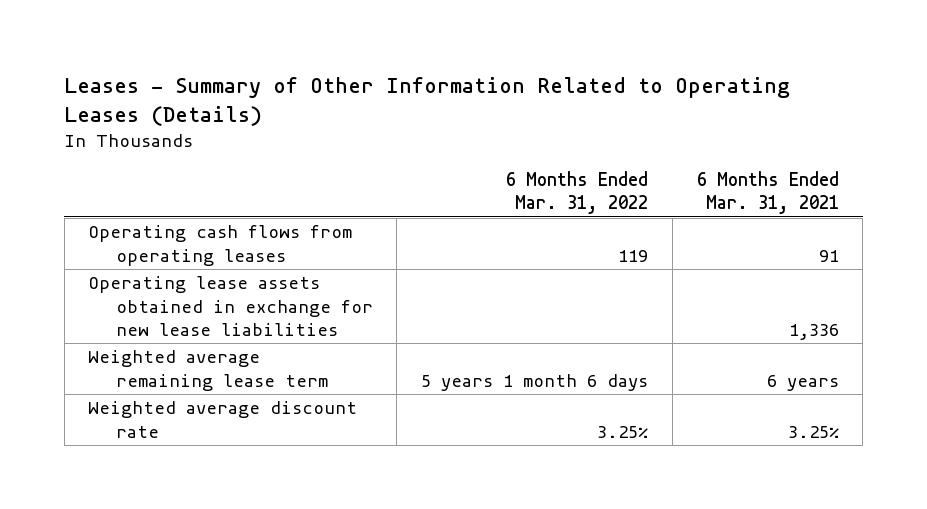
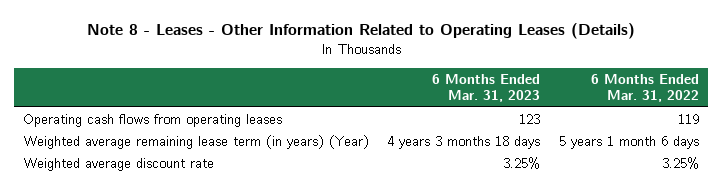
[64,77,791,126] Leases - Summary of Other Information Related to Operating Leases (Details) -> [86,23,635,40] Note 8 - Leases - Other Information Related to Operating Leases (Details)
[696,170,839,214] 6 Months Ended Mar. 31, 2021 -> none
none -> [432,73,541,103] 6 Months Ended Mar. 31, 2023
[88,276,373,336] Operating lease assets obtained in exchange for new lease liabilities -> none
[88,350,328,391] Weighted average remaining lease term -> [22,134,369,149] Weighted average remaining lease term (in years) (Year)

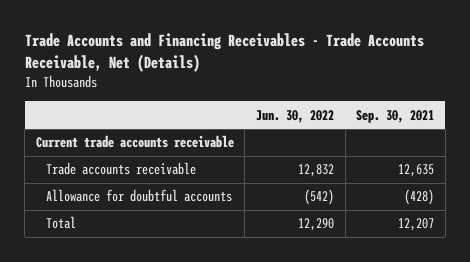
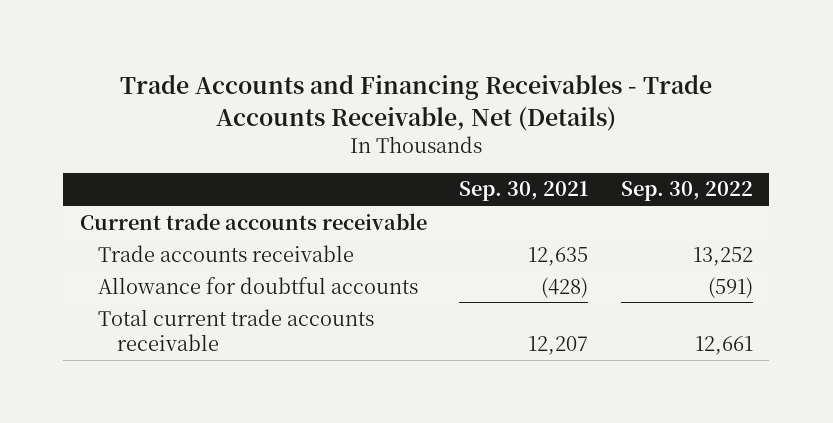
[256,109,335,123] Jun. 30, 2022 -> none
none -> [620,181,753,202] Sep. 30, 2022
[46,216,77,230] Total -> [98,308,375,351] Total current trade accounts receivable

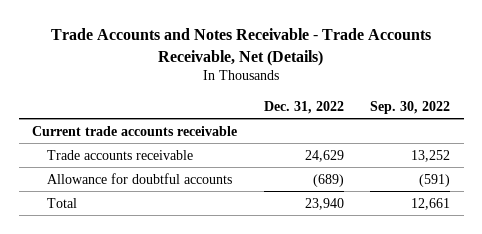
[120,74,713,131] Trade Accounts and Financing Receivables - Trade Accounts Receivable, Net (Details) -> [51,28,432,66] Trade Accounts and Notes Receivable - Trade Accounts Receivable, Net (Details)
[459,181,589,202] Sep. 30, 2021 -> none
none -> [263,100,344,114] Dec. 31, 2022
[98,308,375,351] Total current trade accounts receivable -> [47,197,78,208] Total

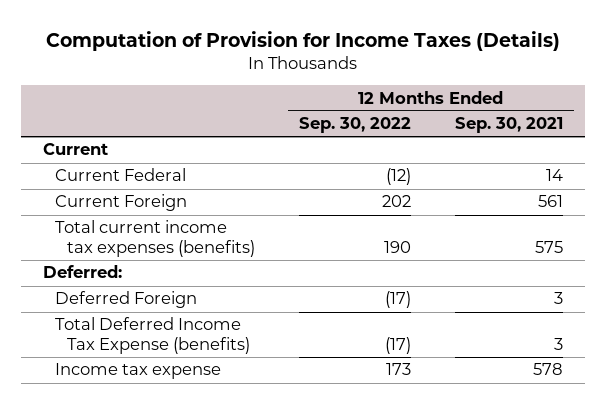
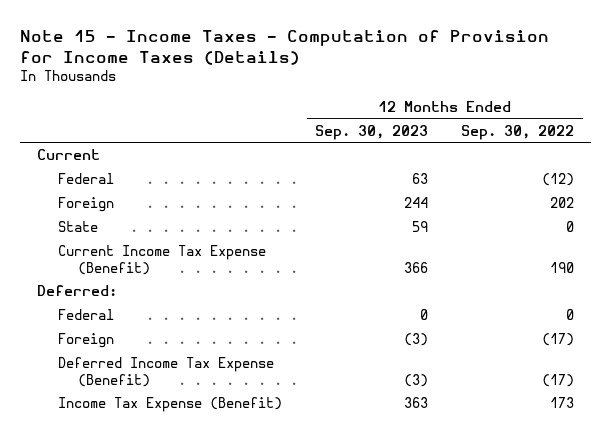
[46,30,561,51] Computation of Provision for Income Taxes (Details) -> [20,29,550,65] Note 15 - Income Taxes - Computation of Provision for Income Taxes (Details)
[455,117,564,134] Sep. 30, 2021 -> none
none -> [314,124,428,140] Sep. 30, 2023
[55,168,187,182] Current Federal -> [57,173,114,185] Federal
[55,194,188,212] Current Foreign -> [57,197,114,213] Foreign
none -> [57,221,98,233] State
[55,220,256,258] Total current income tax expenses (benefits) -> [57,245,266,275] Current Income Tax Expense (Benefit)
none -> [57,309,114,321] Federal
[55,291,198,309] Deferred Foreign -> [57,333,114,349] Foreign
[55,317,251,355] Total Deferred Income Tax Expense (benefits) -> [57,357,274,387] Deferred Income Tax Expense (Benefit)
[55,363,222,380] Income tax expense -> [57,397,282,413] Income Tax Expense (Benefit)

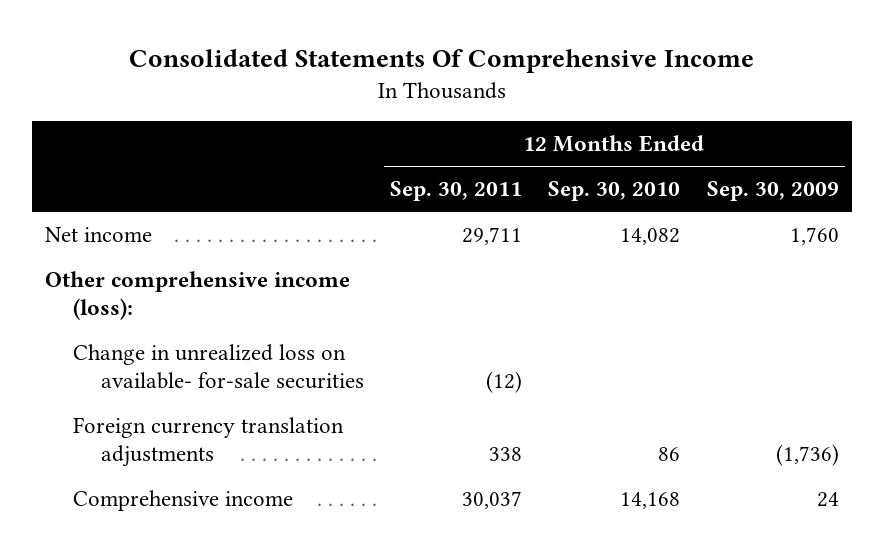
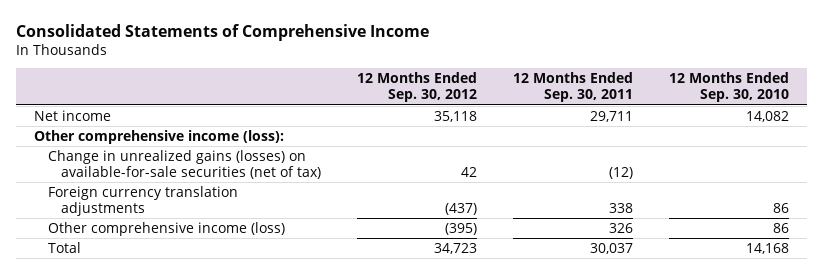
[128,49,754,74] Consolidated Statements Of Comprehensive Income -> [16,24,430,42] Consolidated Statements of Comprehensive Income
[706,181,839,202] Sep. 30, 2009 -> none
none -> [357,72,478,103] 12 Months Ended Sep. 30, 2012
[73,343,365,389] Change in unrealized loss on available- for-sale securities -> [47,149,322,179] Change in unrealized gains (losses) on available-for-sale securities (net of tax)
none -> [47,221,285,236] Other comprehensive income (loss)
[73,489,294,511] Comprehensive income -> [47,241,81,253] Total

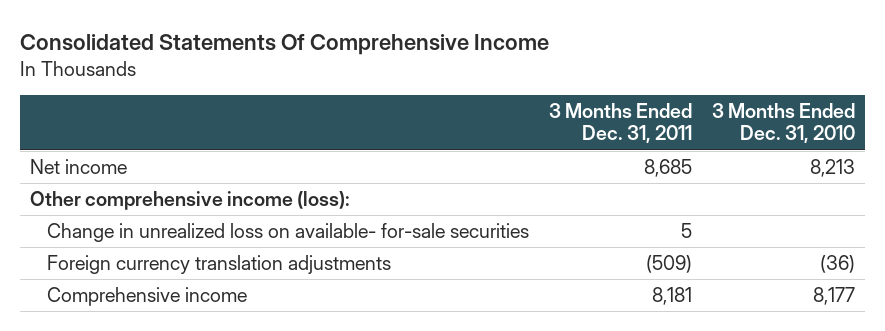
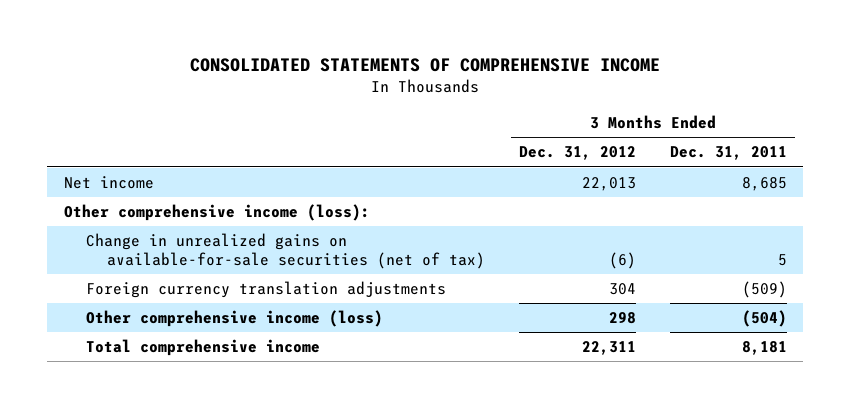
[19,33,549,55] Consolidated Statements Of Comprehensive Income -> [190,58,661,73] CONSOLIDATED STATEMENTS OF COMPREHENSIVE INCOME
[712,103,856,144] 3 Months Ended Dec. 31, 2010 -> none
none -> [519,146,637,161] Dec. 31, 2012
[46,223,529,243] Change in unrealized loss on available- for-sale securities -> [85,233,486,270] Change in unrealized gains on available-for-sale securities (net of tax)
none -> [85,310,383,328] Other comprehensive income (loss)
[46,287,247,307] Comprehensive income -> [85,339,320,357] Total comprehensive income

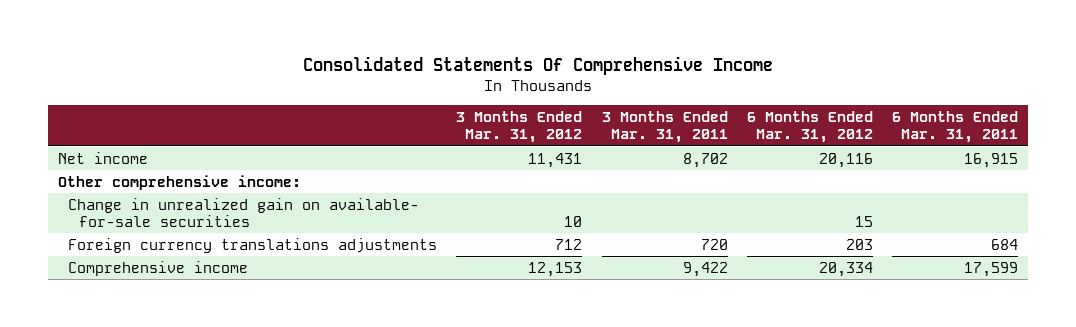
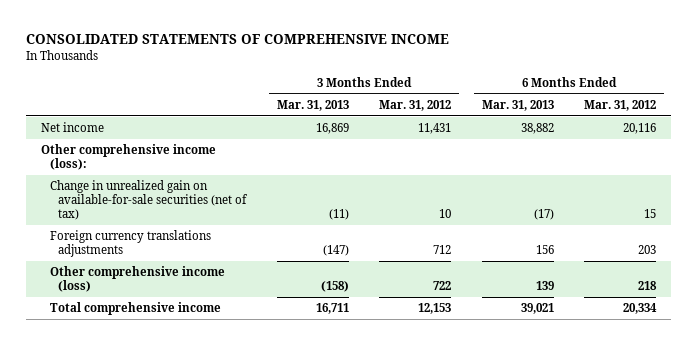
[303,55,774,75] Consolidated Statements Of Comprehensive Income -> [25,33,449,44] CONSOLIDATED STATEMENTS OF COMPREHENSIVE INCOME
[601,111,728,144] 3 Months Ended Mar. 31, 2011 -> none
[892,111,1019,144] 6 Months Ended Mar. 31, 2011 -> none
none -> [276,99,349,111] Mar. 31, 2013
none -> [481,99,554,111] Mar. 31, 2013
[57,174,301,190] Other comprehensive income: -> [41,144,217,170] Other comprehensive income (loss):
[68,197,420,227] Change in unrealized gain on available- for-sale securities -> [49,180,249,220] Change in unrealized gain on available-for-sale securities (net of tax)
none -> [49,266,225,292] Other comprehensive income (loss)
[68,260,249,276] Comprehensive income -> [49,302,221,316] Total comprehensive income

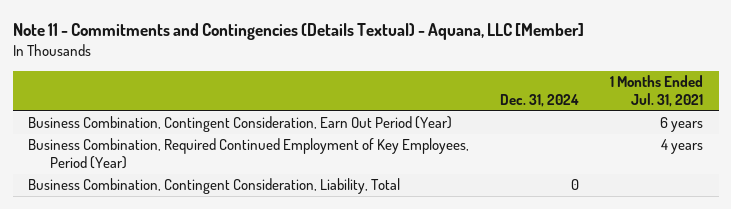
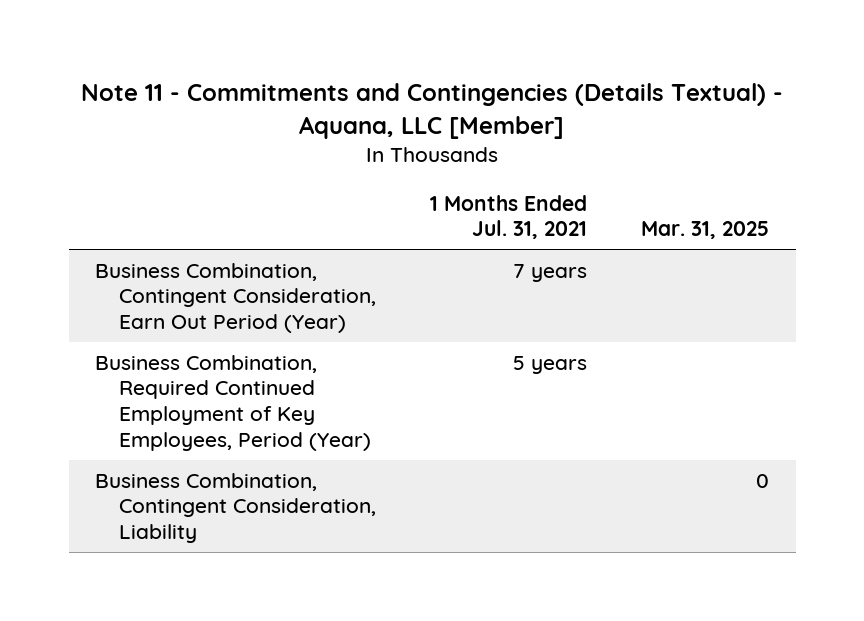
[500,94,580,108] Dec. 31, 2024 -> none
none -> [640,221,769,240] Mar. 31, 2025
[660,117,704,133] 6 years -> [513,263,588,282] 7 years
[661,139,704,155] 4 years -> [513,355,588,374] 5 years
[28,178,401,195] Business Combination, Contingent Consideration, Liability, Total -> [95,472,377,544] Business Combination, Contingent Consideration, Liability

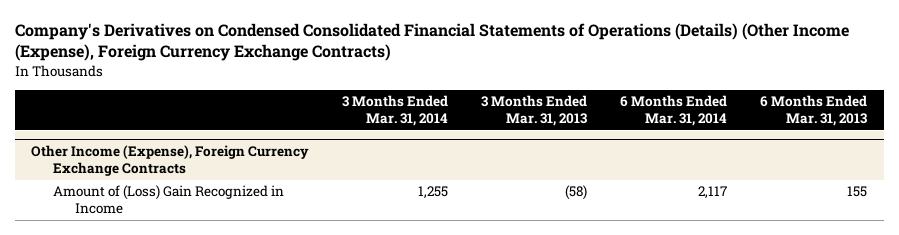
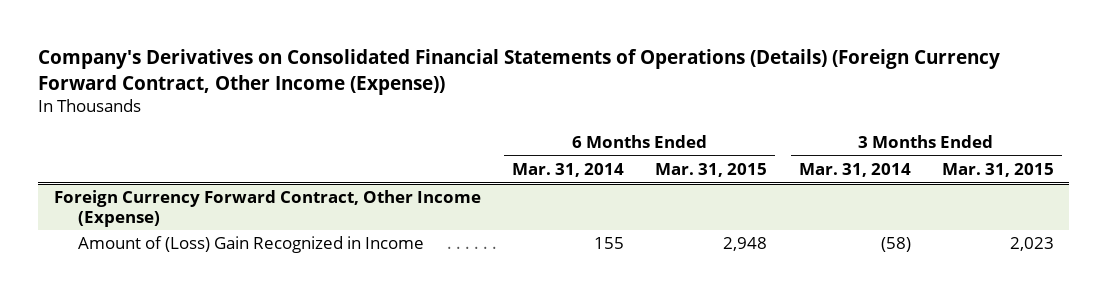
[14,23,849,62] Company's Derivatives on Condensed Consolidated Financial Statements of Operations (Details) (Other Income (Expense), Foreign Currency Exchange Contracts) -> [38,49,1001,95] Company's Derivatives on Consolidated Financial Statements of Operations (Details) (Foreign Currency Forward Contract, Other Income (Expense))
[481,95,588,127] 3 Months Ended Mar. 31, 2013 -> none
[760,95,868,127] 6 Months Ended Mar. 31, 2013 -> none
none -> [655,163,768,178] Mar. 31, 2015
none -> [941,163,1054,178] Mar. 31, 2015
[31,144,310,176] Other Income (Expense), Foreign Currency Exchange Contracts -> [54,190,482,227] Foreign Currency Forward Contract, Other Income (Expense)
[418,186,449,200] 1,255 -> [880,237,911,253] (58)
[698,186,728,200] 2,117 -> [594,237,625,250] 155

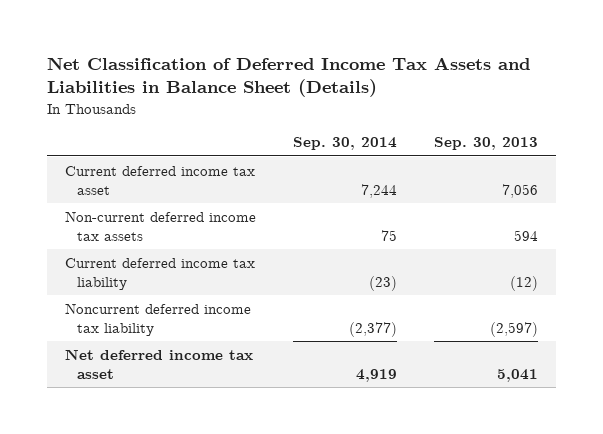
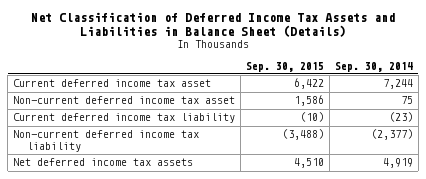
[433,137,538,151] Sep. 30, 2013 -> none
none -> [245,61,324,72] Sep. 30, 2015
[65,210,257,241] Non-current deferred income tax assets -> [12,96,235,105] Non-current deferred income tax asset
[65,302,252,336] Noncurrent deferred income tax liability -> [12,130,199,152] Non-current deferred income tax liability
[65,348,254,379] Net deferred income tax asset -> [12,158,193,167] Net deferred income tax assets

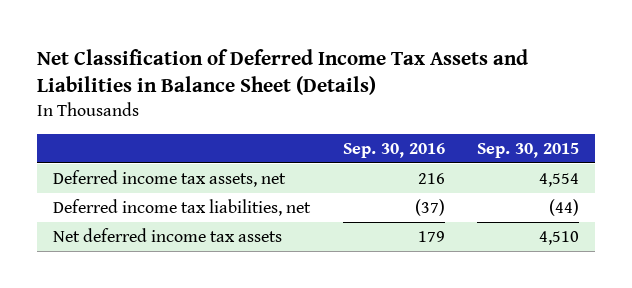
[334,61,413,72] Sep. 30, 2014 -> none
none -> [342,142,445,158] Sep. 30, 2016
[12,79,211,88] Current deferred income tax asset -> none
[12,113,235,124] Current deferred income tax liability -> none
[12,96,235,105] Non-current deferred income tax asset -> [53,169,287,187] Deferred income tax assets, net
[293,95,324,107] 1,586 -> [538,172,579,187] 4,554
[12,130,199,152] Non-current deferred income tax liability -> [53,198,312,216] Deferred income tax liabilities, net
[281,129,324,141] (3,488) -> [548,198,579,216] (44)

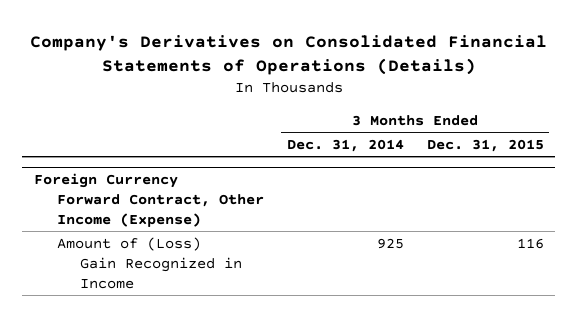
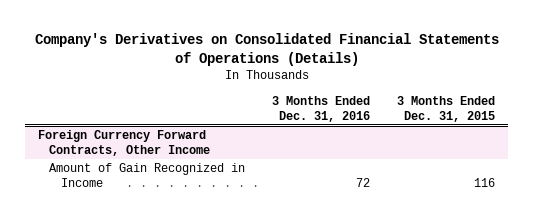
[286,138,404,152] Dec. 31, 2014 -> none
none -> [272,96,371,122] 3 Months Ended Dec. 31, 2016
[33,172,265,228] Foreign Currency Forward Contract, Other Income (Expense) -> [38,130,211,156] Foreign Currency Forward Contracts, Other Income
[57,236,243,289] Amount of (Loss) Gain Recognized in Income -> [49,163,246,187] Amount of Gain Recognized in Income

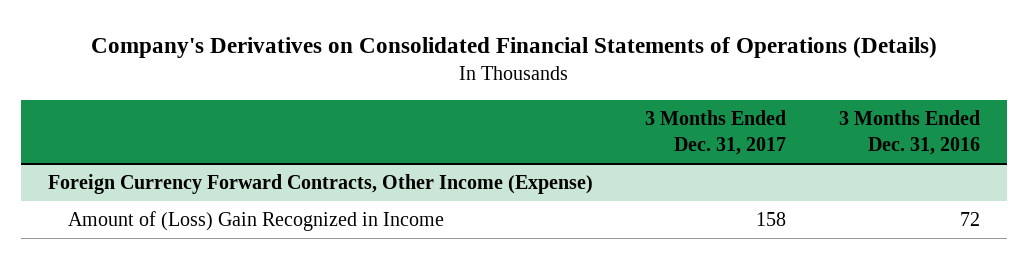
[396,96,495,122] 3 Months Ended Dec. 31, 2015 -> none
none -> [645,110,787,156] 3 Months Ended Dec. 31, 2017
[38,130,211,156] Foreign Currency Forward Contracts, Other Income -> [47,174,593,195] Foreign Currency Forward Contracts, Other Income (Expense)
[49,163,246,187] Amount of Gain Recognized in Income -> [68,211,445,232] Amount of (Loss) Gain Recognized in Income

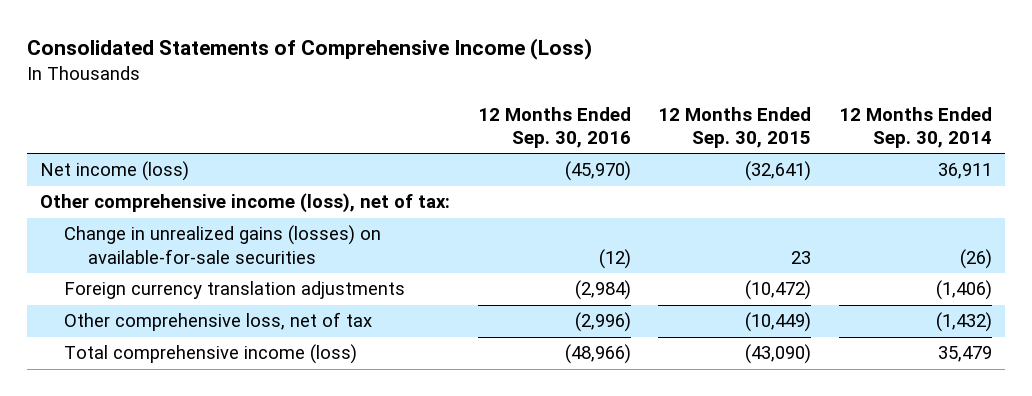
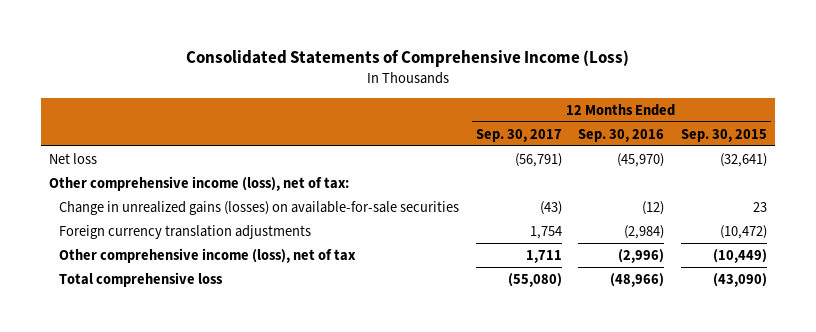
[838,106,992,149] 12 Months Ended Sep. 30, 2014 -> none
none -> [475,128,562,142] Sep. 30, 2017
[40,161,190,182] Net income (loss) -> [48,152,97,164] Net loss
[64,312,373,332] Other comprehensive loss, net of tax -> [59,247,357,263] Other comprehensive income (loss), net of tax
[64,344,358,365] Total comprehensive income (loss) -> [59,271,224,287] Total comprehensive loss

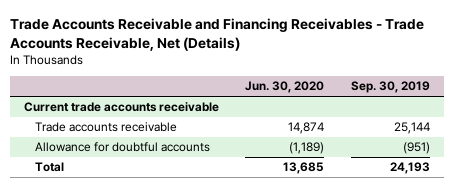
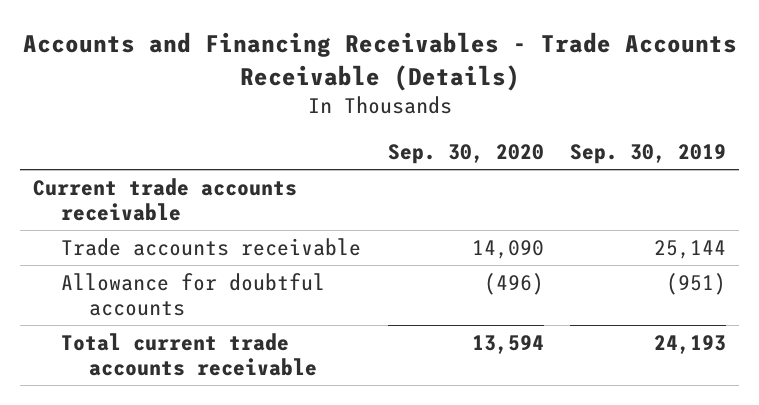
[10,17,425,51] Trade Accounts Receivable and Financing Receivables - Trade Accounts Receivable, Net (Details) -> [22,32,737,91] Accounts and Financing Receivables - Trade Accounts Receivable (Details)
[245,81,325,94] Jun. 30, 2020 -> none
none -> [387,143,544,164] Sep. 30, 2020
[34,162,64,173] Total -> [61,333,318,376] Total current trade accounts receivable

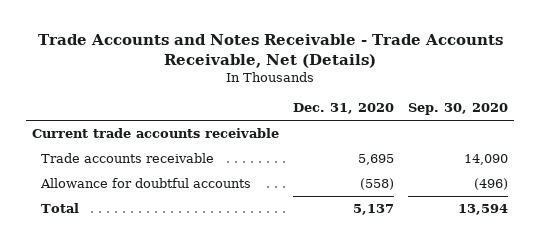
[22,32,737,91] Accounts and Financing Receivables - Trade Accounts Receivable (Details) -> [37,34,503,68] Trade Accounts and Notes Receivable - Trade Accounts Receivable, Net (Details)
[569,143,726,164] Sep. 30, 2019 -> none
none -> [292,103,394,115] Dec. 31, 2020
[61,333,318,376] Total current trade accounts receivable -> [41,203,80,214] Total

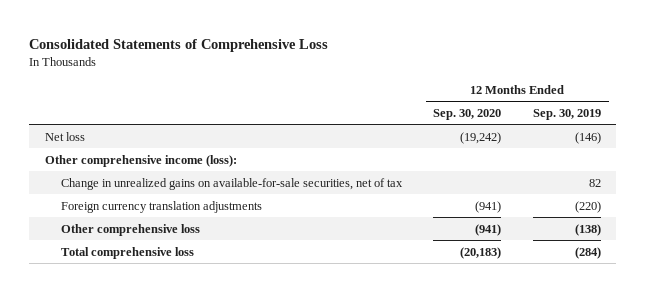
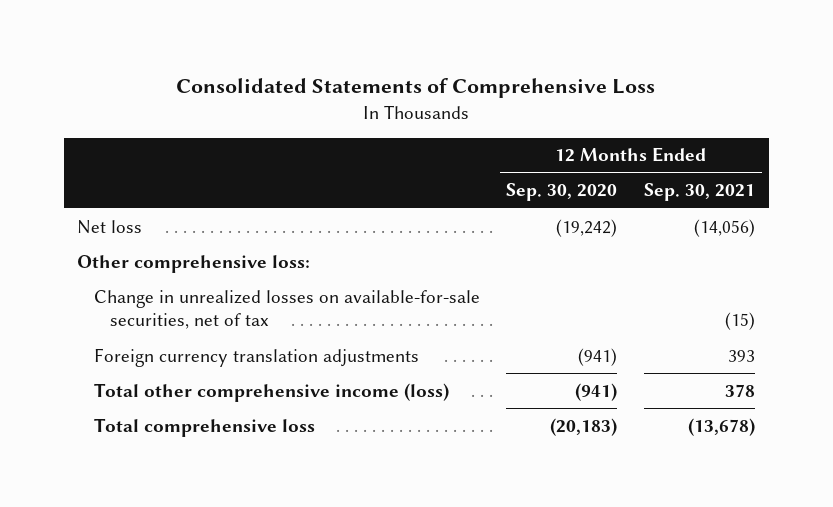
[532,109,601,121] Sep. 30, 2019 -> none
none -> [644,183,756,202] Sep. 30, 2021
[44,154,237,167] Other comprehensive income (loss): -> [77,254,311,273] Other comprehensive loss:
[60,177,403,190] Change in unrealized gains on available-for-sale securities, net of tax -> [93,289,480,330] Change in unrealized losses on available-for-sale securities, net of tax
[60,223,200,236] Other comprehensive loss -> [93,382,449,402] Total other comprehensive income (loss)

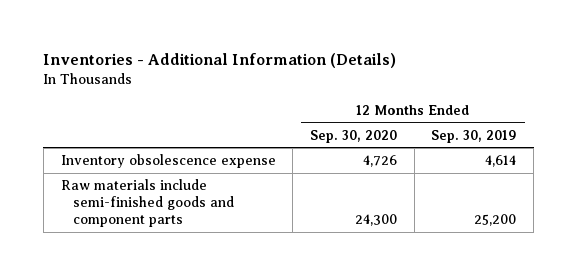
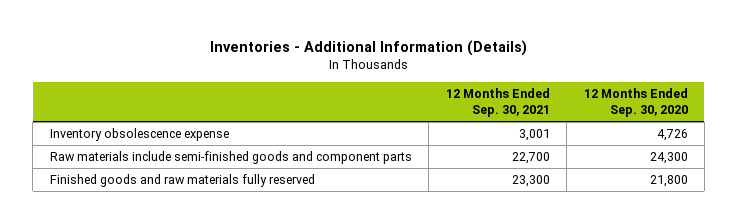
[431,129,517,143] Sep. 30, 2019 -> none
none -> [445,87,550,118] 12 Months Ended Sep. 30, 2021
none -> [49,174,315,188] Finished goods and raw materials fully reserved

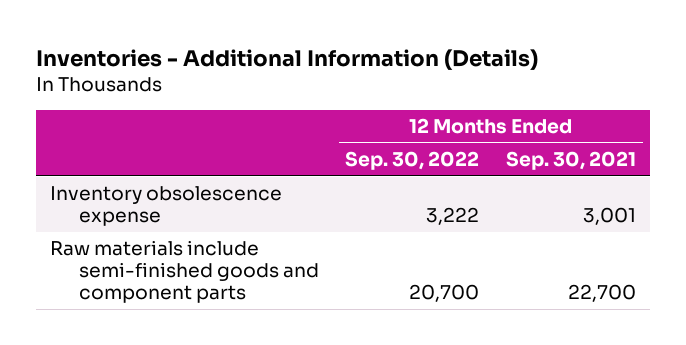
[583,87,688,118] 12 Months Ended Sep. 30, 2020 -> none
none -> [345,150,480,170] Sep. 30, 2022
[49,174,315,188] Finished goods and raw materials fully reserved -> none

